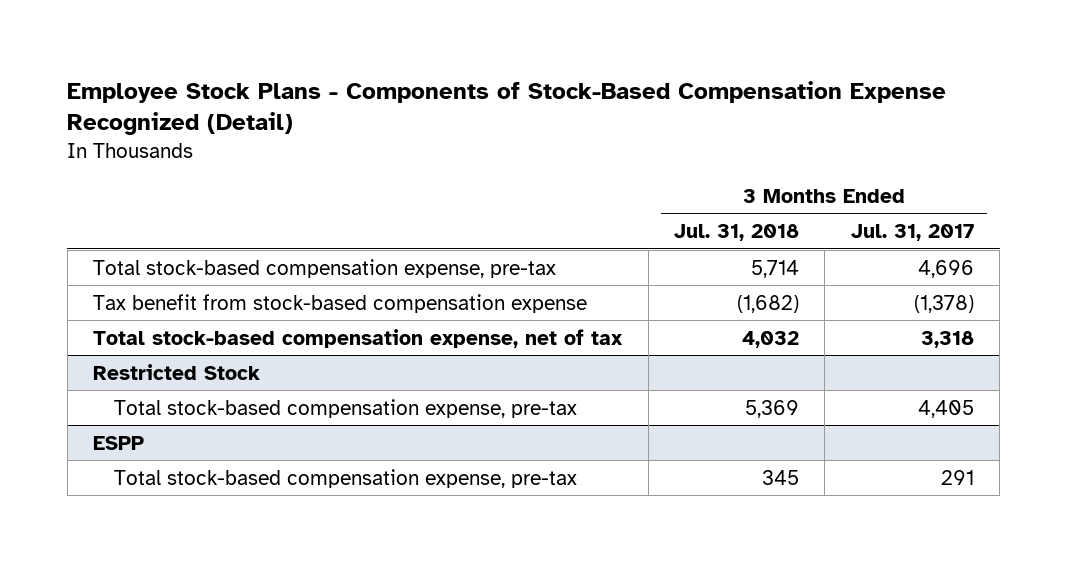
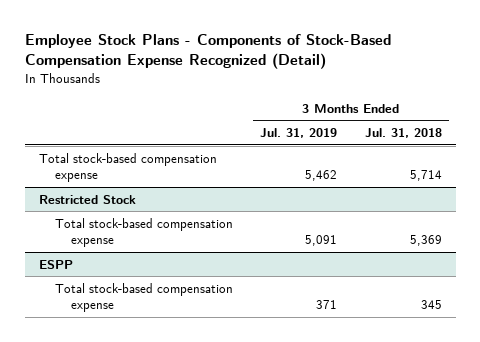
[850,224,974,242] Jul. 31, 2017 -> none
none -> [260,128,338,139] Jul. 31, 2019
[93,293,588,313] Tax benefit from stock-based compensation expense -> none
[93,328,624,348] Total stock-based compensation expense, net of tax -> none
[93,258,557,278] Total stock-based compensation expense, pre-tax -> [38,152,217,183] Total stock-based compensation expense
[113,398,577,418] Total stock-based compensation expense, pre-tax -> [54,217,233,248] Total stock-based compensation expense
[113,468,577,488] Total stock-based compensation expense, pre-tax -> [54,282,233,313] Total stock-based compensation expense

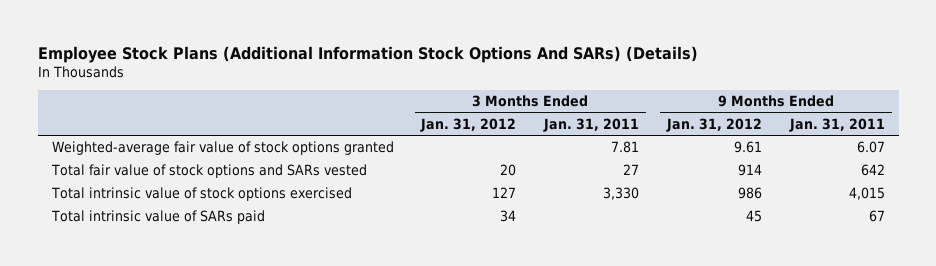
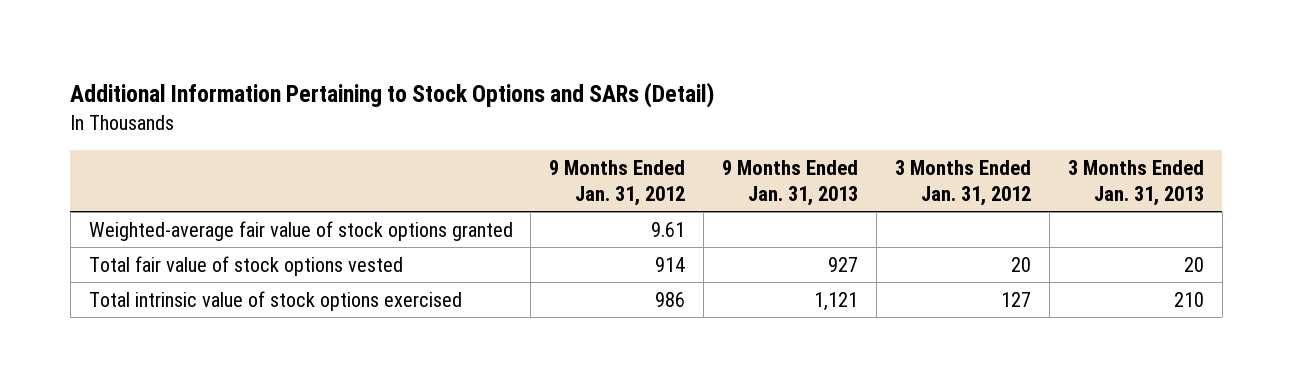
[37,45,698,63] Employee Stock Plans (Additional Information Stock Options And SARs) (Details) -> [70,81,715,108] Additional Information Pertaining to Stock Options and SARs (Detail)
[543,118,640,133] Jan. 31, 2011 -> none
[788,118,885,133] Jan. 31, 2011 -> none
none -> [722,159,859,206] 9 Months Ended Jan. 31, 2013
none -> [1068,159,1205,206] 3 Months Ended Jan. 31, 2013
[50,164,367,179] Total fair value of stock options and SARs vested -> [88,255,403,276] Total fair value of stock options vested
[50,210,265,225] Total intrinsic value of SARs paid -> none

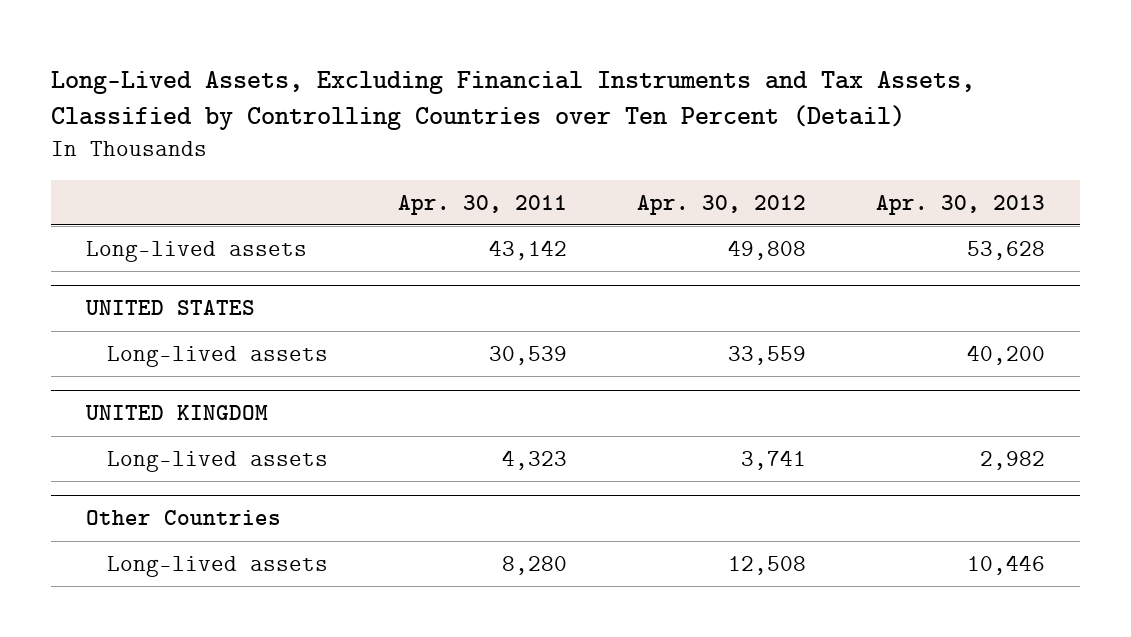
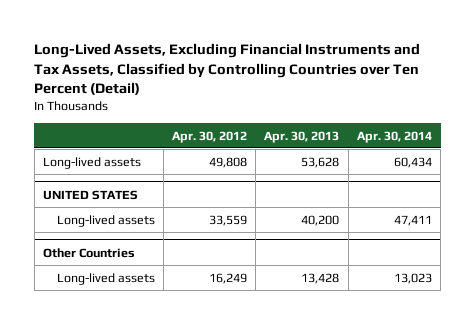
[398,194,568,215] Apr. 30, 2011 -> none
none -> [356,130,432,143] Apr. 30, 2014
[84,405,268,421] UNITED KINGDOM -> none
[107,450,329,472] Long-lived assets -> none
[728,555,807,575] 12,508 -> [208,272,247,284] 16,249
[967,554,1046,575] 10,446 -> [301,272,340,284] 13,428

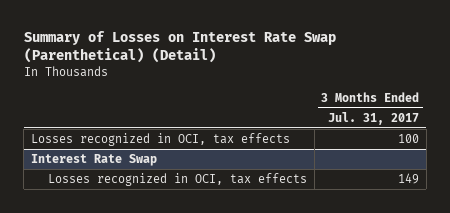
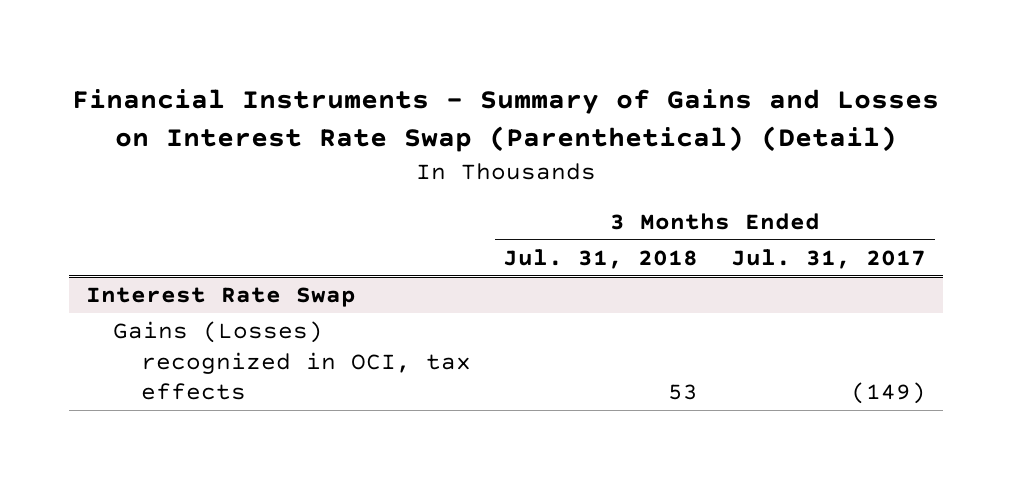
[23,30,336,63] Summary of Losses on Interest Rate Swap (Parenthetical) (Detail) -> [72,88,940,152] Financial Instruments - Summary of Gains and Losses on Interest Rate Swap (Parenthetical) (Detail)
none -> [503,248,699,269] Jul. 31, 2018
[30,133,290,147] Losses recognized in OCI, tax effects -> none
[48,173,308,187] Losses recognized in OCI, tax effects -> [113,321,471,400] Gains (Losses) recognized in OCI, tax effects
[398,173,420,185] 149 -> [851,381,927,404] (149)

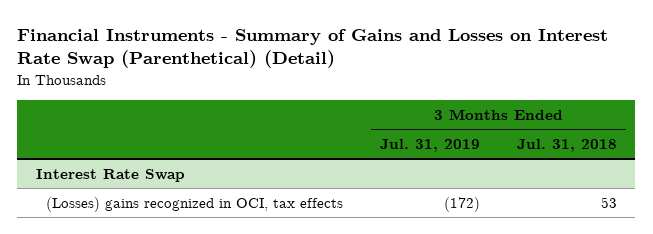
[731,248,927,269] Jul. 31, 2017 -> none
none -> [380,138,481,152] Jul. 31, 2019
[113,321,471,400] Gains (Losses) recognized in OCI, tax effects -> [46,196,344,212] (Losses) gains recognized in OCI, tax effects

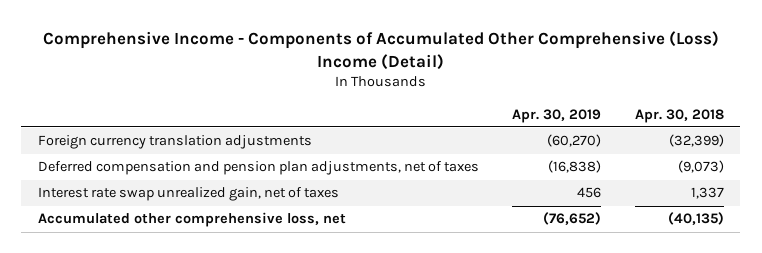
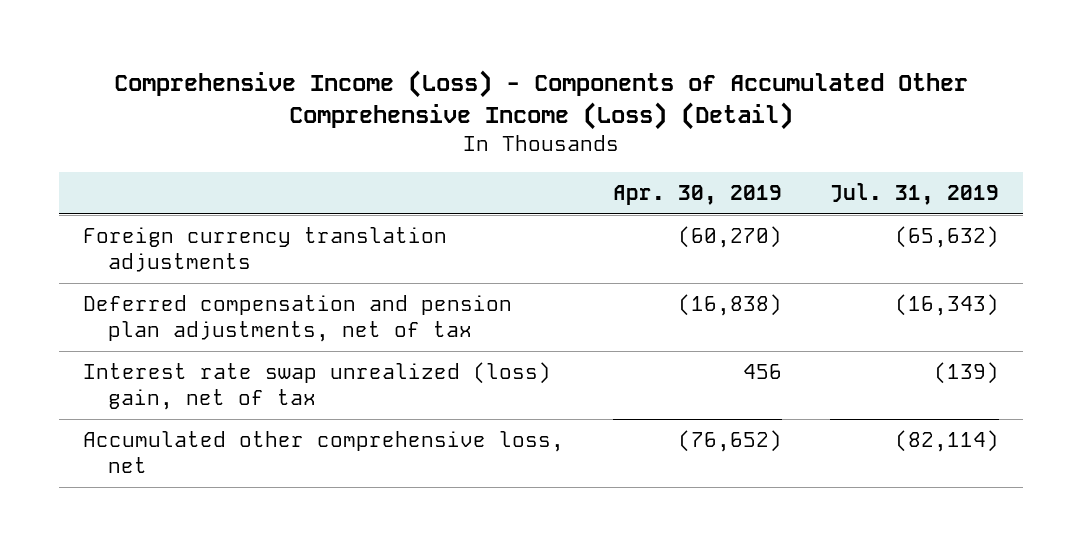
[42,30,719,70] Comprehensive Income - Components of Accumulated Other Comprehensive (Loss) Income (Detail) -> [114,70,969,131] Comprehensive Income (Loss) - Components of Accumulated Other Comprehensive Income (Loss) (Detail)
[634,108,724,123] Apr. 30, 2018 -> none
none -> [830,182,1000,205] Jul. 31, 2019
[37,161,479,176] Deferred compensation and pension plan adjustments, net of taxes -> [83,295,513,343] Deferred compensation and pension plan adjustments, net of tax
[37,187,339,202] Interest rate swap unrealized gain, net of taxes -> [83,362,552,411] Interest rate swap unrealized (loss) gain, net of tax

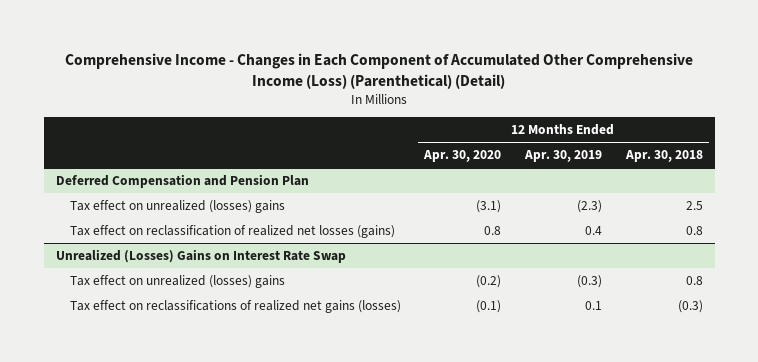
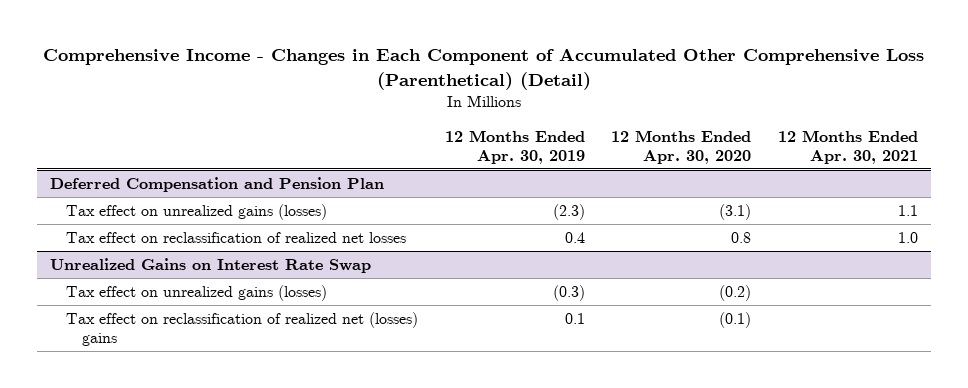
[65,52,694,89] Comprehensive Income - Changes in Each Component of Accumulated Other Comprehensive Income (Loss) (Parenthetical) (Detail) -> [42,48,924,90] Comprehensive Income - Changes in Each Component of Accumulated Other Comprehensive Loss (Parenthetical) (Detail)
[624,150,703,163] Apr. 30, 2018 -> none
none -> [777,130,918,164] 12 Months Ended Apr. 30, 2021
[69,199,285,213] Tax effect on unrealized (losses) gains -> [66,204,328,221] Tax effect on unrealized gains (losses)
[69,224,395,238] Tax effect on reclassification of realized net losses (gains) -> [66,232,407,244] Tax effect on reclassification of realized net losses
[55,248,346,263] Unrealized (Losses) Gains on Interest Rate Swap -> [50,258,372,274] Unrealized Gains on Interest Rate Swap
[69,274,285,288] Tax effect on unrealized (losses) gains -> [66,285,328,302] Tax effect on unrealized gains (losses)
[69,299,401,313] Tax effect on reclassifications of realized net gains (losses) -> [66,312,419,346] Tax effect on reclassification of realized net (losses) gains

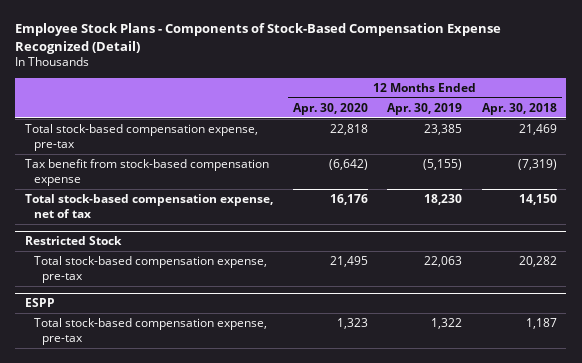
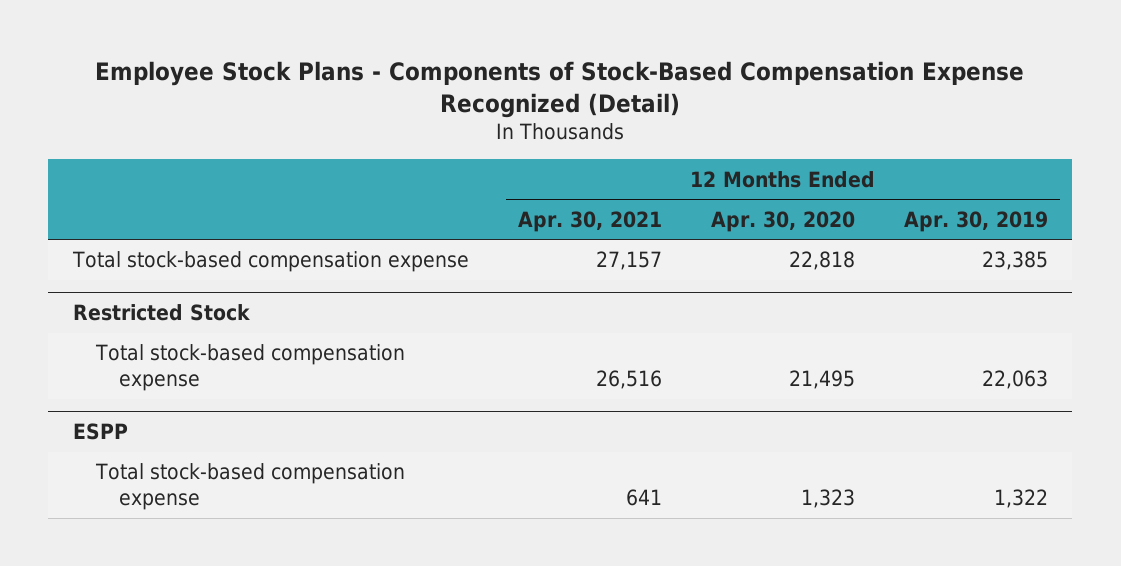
[481,102,557,115] Apr. 30, 2018 -> none
none -> [517,210,662,232] Apr. 30, 2021
[25,159,270,186] Tax benefit from stock-based compensation expense -> none
[25,194,274,218] Total stock-based compensation expense, net of tax -> none
[25,124,259,151] Total stock-based compensation expense, pre-tax -> [71,251,469,273] Total stock-based compensation expense
[33,256,267,283] Total stock-based compensation expense, pre-tax -> [95,344,406,392] Total stock-based compensation expense
[33,318,267,345] Total stock-based compensation expense, pre-tax -> [95,463,406,511] Total stock-based compensation expense

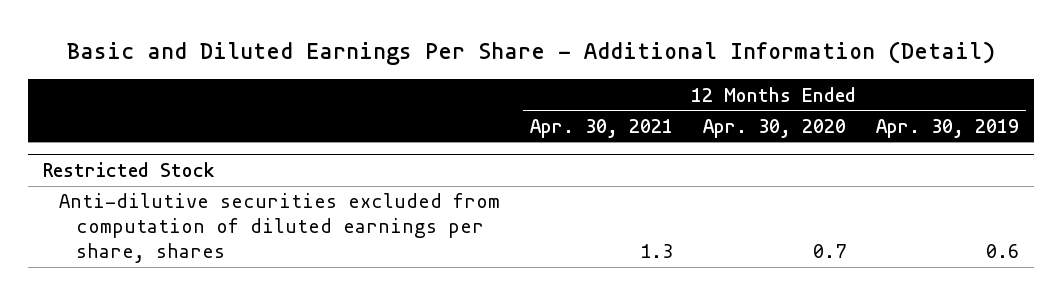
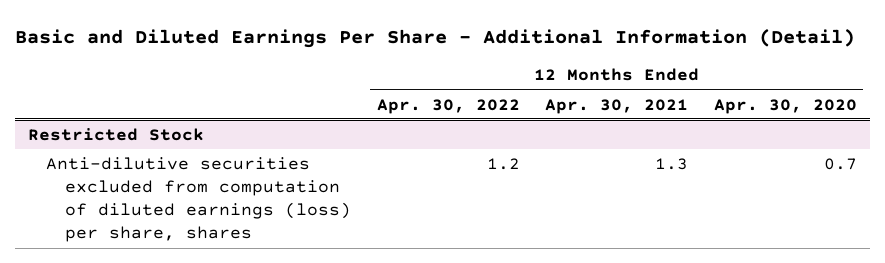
[875,118,1019,138] Apr. 30, 2019 -> none
none -> [376,98,520,114] Apr. 30, 2022
[59,193,501,264] Anti-dilutive securities excluded from computation of diluted earnings per share, shares -> [46,156,352,243] Anti-dilutive securities excluded from computation of diluted earnings (loss) per share, shares

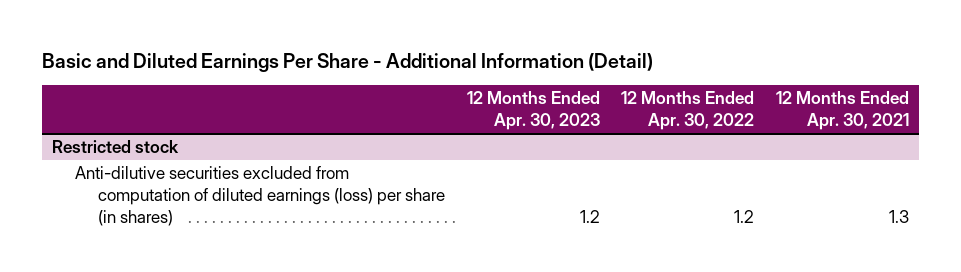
[714,98,858,114] Apr. 30, 2020 -> none
none -> [466,91,600,131] 12 Months Ended Apr. 30, 2023
[27,127,204,141] Restricted Stock -> [52,140,180,154] Restricted stock
[46,156,352,243] Anti-dilutive securities excluded from computation of diluted earnings (loss) per share, shares -> [75,166,446,227] Anti-dilutive securities excluded from computation of diluted earnings (loss) per share (in shares)

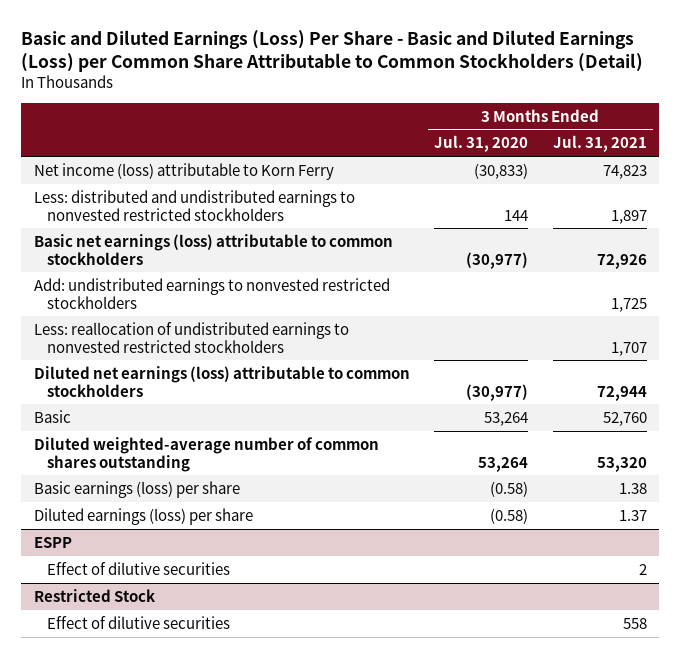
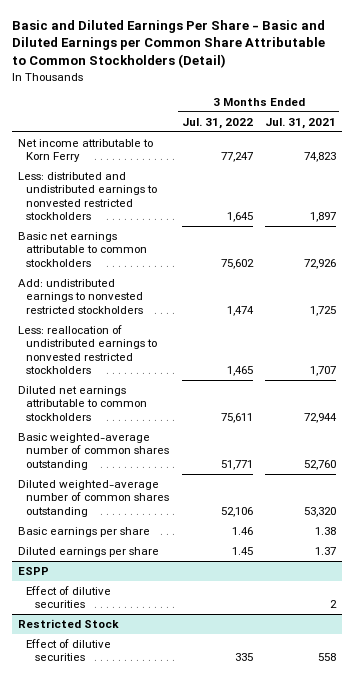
[21,29,644,72] Basic and Diluted Earnings (Loss) Per Share - Basic and Diluted Earnings (Loss) per Common Share Attributable to Common Stockholders (Detail) -> [11,19,325,69] Basic and Diluted Earnings Per Share - Basic and Diluted Earnings per Common Share Attributable to Common Stockholders (Detail)
[434,135,529,153] Jul. 31, 2020 -> none
none -> [181,118,253,130] Jul. 31, 2022
[33,162,334,180] Net income (loss) attributable to Korn Ferry -> [17,139,153,163] Net income attributable to Korn Ferry
[33,233,393,265] Basic net earnings (loss) attributable to common stockholders -> [17,232,148,267] Basic net earnings attributable to common stockholders
[33,365,410,397] Diluted net earnings (loss) attributable to common stockholders -> [17,386,148,421] Diluted net earnings attributable to common stockholders
[33,409,71,423] Basic -> [17,433,170,470] Basic weighted-average number of common shares outstanding
[33,480,240,498] Basic earnings (loss) per share -> [17,527,150,538] Basic earnings per share
[33,507,253,525] Diluted earnings (loss) per share -> [17,547,159,558] Diluted earnings per share

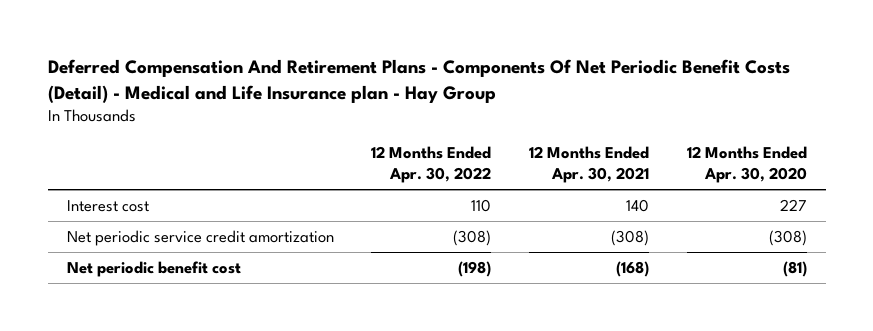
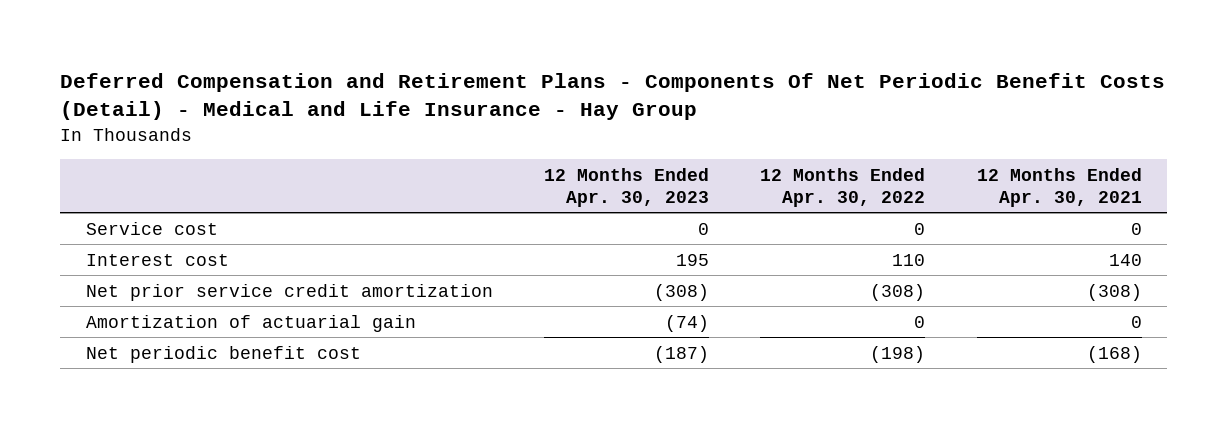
[47,59,790,103] Deferred Compensation And Retirement Plans - Components Of Net Periodic Benefit Costs (Detail) - Medical and Life Insurance plan - Hay Group -> [59,73,1165,121] Deferred Compensation and Retirement Plans - Components Of Net Periodic Benefit Costs (Detail) - Medical and Life Insurance - Hay Group
[686,146,807,184] 12 Months Ended Apr. 30, 2020 -> none
none -> [544,167,710,207] 12 Months Ended Apr. 30, 2023
none -> [85,221,218,235] Service cost
[66,229,334,246] Net periodic service credit amortization -> [85,283,493,301] Net prior service credit amortization
none -> [85,314,416,332] Amortization of actuarial gain

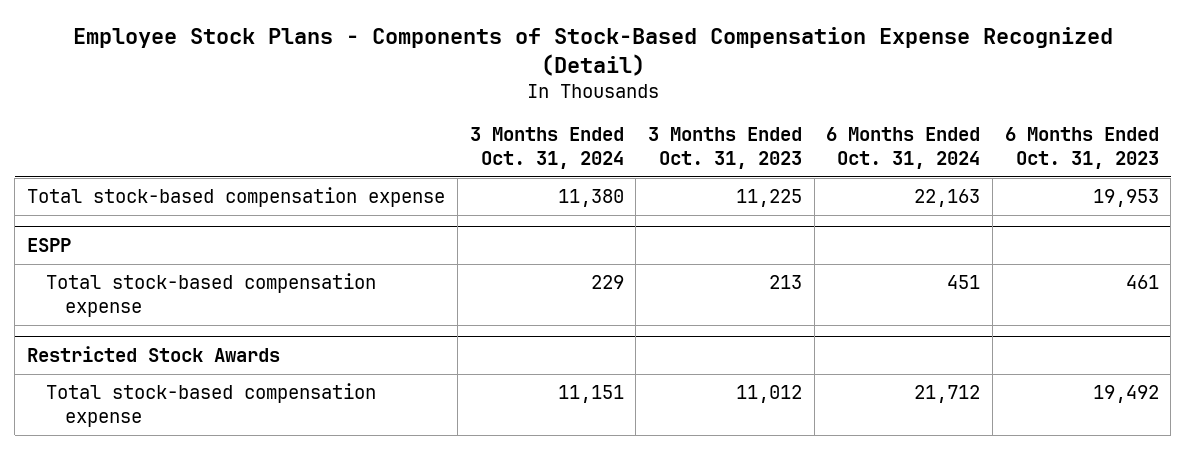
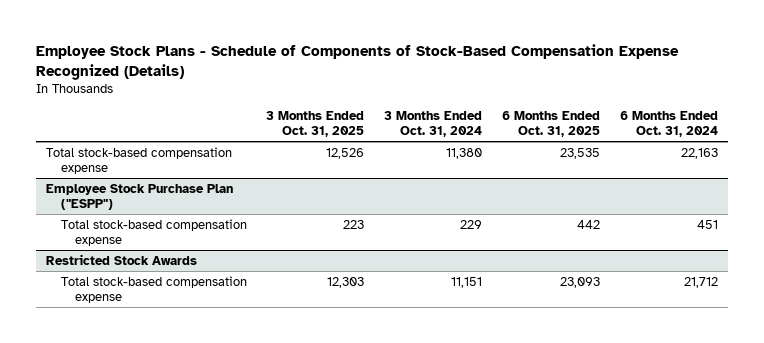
[72,26,1113,76] Employee Stock Plans - Components of Stock-Based Compensation Expense Recognized (Detail) -> [36,44,680,80] Employee Stock Plans - Schedule of Components of Stock-Based Compensation Expense Recognized (Details)
[647,127,802,169] 3 Months Ended Oct. 31, 2023 -> none
[1004,127,1159,169] 6 Months Ended Oct. 31, 2023 -> none
none -> [266,110,365,138] 3 Months Ended Oct. 31, 2025
none -> [501,110,600,138] 6 Months Ended Oct. 31, 2025
[27,238,72,253] ESPP -> [46,183,234,210] Employee Stock Purchase Plan ("ESPP")

